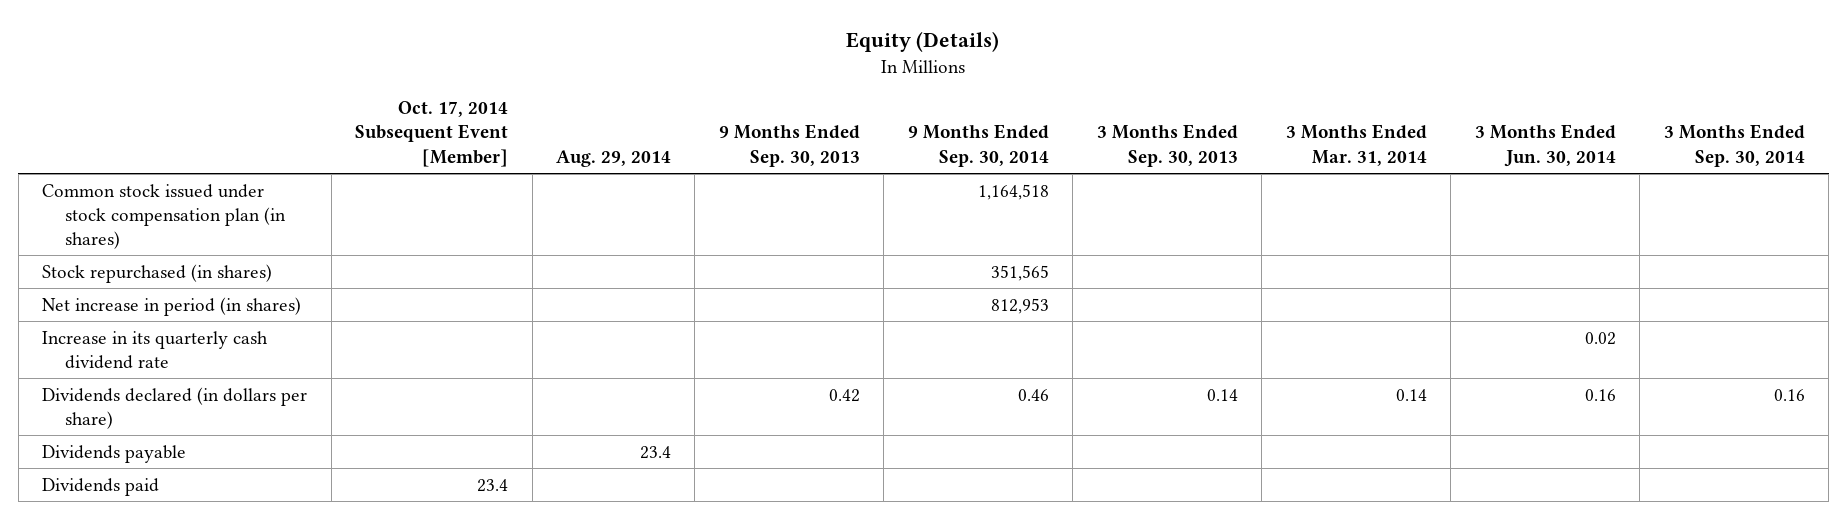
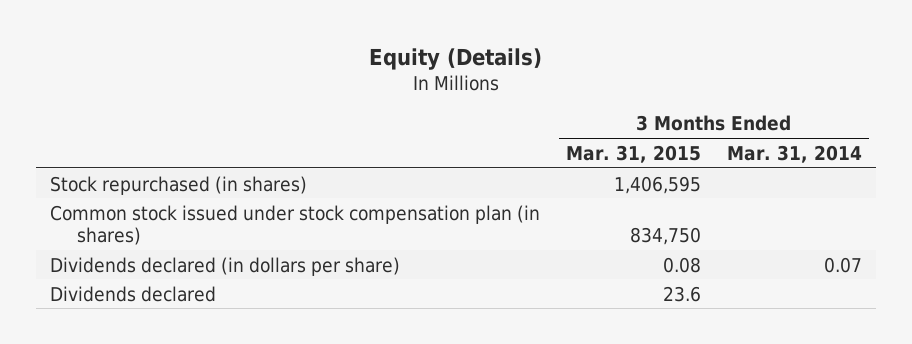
[355,101,509,167] Oct. 17, 2014 Subsequent Event [Member] -> none
[556,149,672,167] Aug. 29, 2014 -> none
[718,124,860,167] 9 Months Ended Sep. 30, 2013 -> none
[907,124,1049,167] 9 Months Ended Sep. 30, 2014 -> none
[1096,124,1238,167] 3 Months Ended Sep. 30, 2013 -> none
[1474,124,1616,167] 3 Months Ended Jun. 30, 2014 -> none
[1663,124,1805,167] 3 Months Ended Sep. 30, 2014 -> none
none -> [566,144,702,163] Mar. 31, 2015
[42,296,302,316] Net increase in period (in shares) -> none
[42,330,269,369] Increase in its quarterly cash dividend rate -> none
[42,444,187,463] Dividends payable -> none
[42,183,286,250] Common stock issued under stock compensation plan (in shares) -> [49,204,540,246] Common stock issued under stock compensation plan (in shares)
[1395,388,1427,401] 0.14 -> [824,256,863,273] 0.07
[42,477,160,496] Dividends paid -> [49,285,216,302] Dividends declared

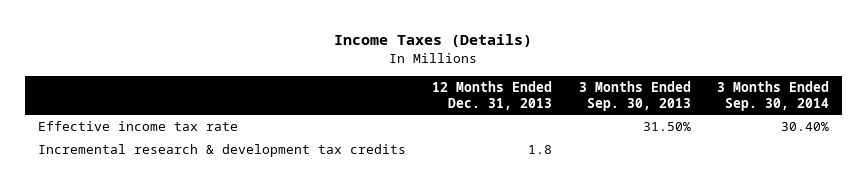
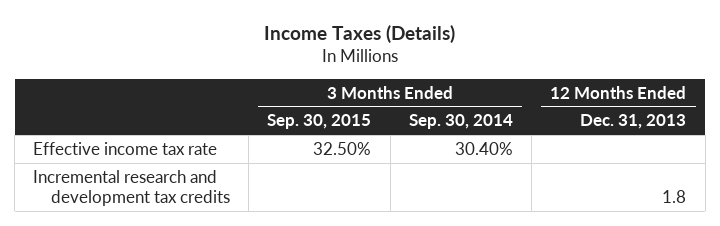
[578,81,691,111] 3 Months Ended Sep. 30, 2013 -> none
none -> [267,114,372,130] Sep. 30, 2015
[38,143,407,157] Incremental research & development tax credits -> [33,169,230,207] Incremental research and development tax credits

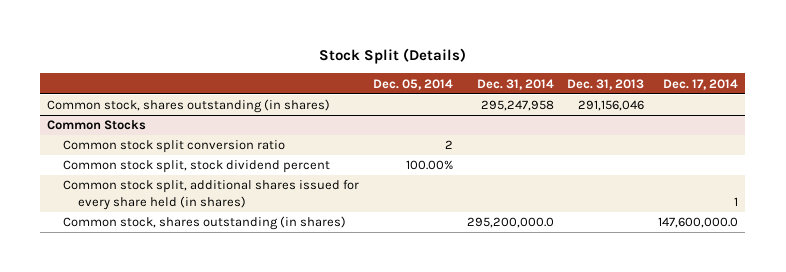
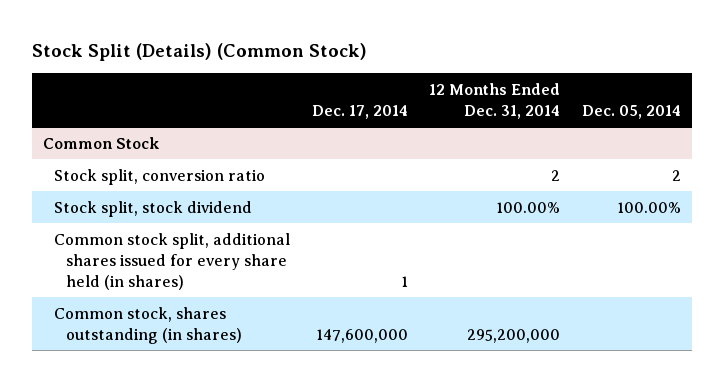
[318,48,466,65] Stock Split (Details) -> [32,43,368,62] Stock Split (Details) (Common Stock)
[476,78,554,90] Dec. 31, 2014 -> none
[567,78,645,90] Dec. 31, 2013 -> none
none -> [429,83,561,119] 12 Months Ended Dec. 31, 2014
[47,99,331,114] Common stock, shares outstanding (in shares) -> none
[47,120,147,131] Common Stocks -> [42,136,159,149] Common Stock
[62,140,285,154] Common stock split conversion ratio -> [54,168,266,185] Stock split, conversion ratio
[62,160,330,174] Common stock split, stock dividend percent -> [54,200,253,217] Stock split, stock dividend
[658,217,739,229] 147,600,000.0 -> [315,328,408,343] 147,600,000

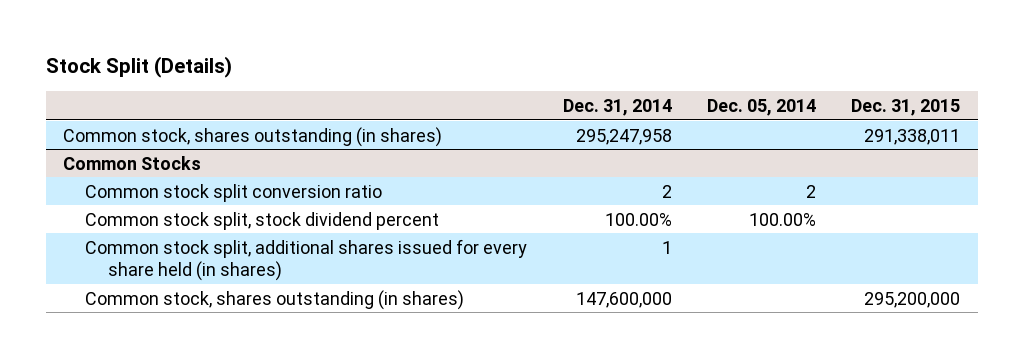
[32,43,368,62] Stock Split (Details) (Common Stock) -> [45,56,232,79] Stock Split (Details)
[311,104,408,119] Dec. 17, 2014 -> none
[429,83,561,119] 12 Months Ended Dec. 31, 2014 -> none
none -> [562,98,672,116] Dec. 31, 2014
none -> [850,98,960,116] Dec. 31, 2015
none -> [63,126,443,147] Common stock, shares outstanding (in shares)
[42,136,159,149] Common Stock -> [63,155,202,170] Common Stocks
[54,168,266,185] Stock split, conversion ratio -> [85,183,383,202] Common stock split conversion ratio
[54,200,253,217] Stock split, stock dividend -> [85,211,440,230] Common stock split, stock dividend percent

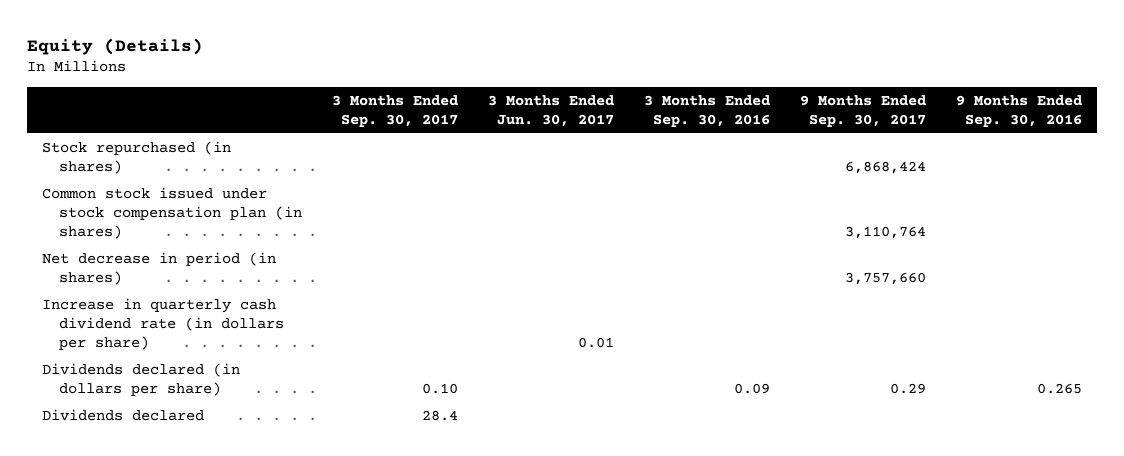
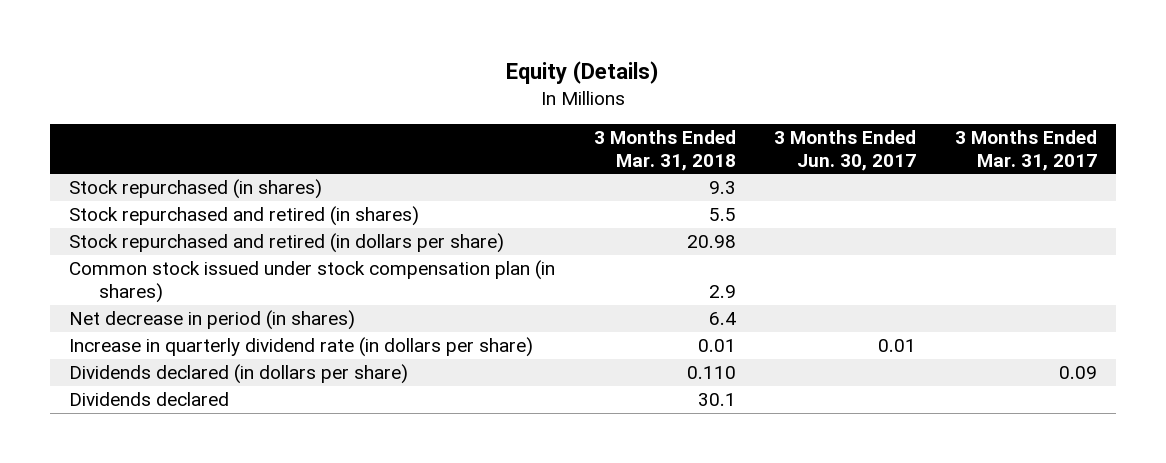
[332,94,459,127] 3 Months Ended Sep. 30, 2017 -> none
[644,94,771,127] 3 Months Ended Sep. 30, 2016 -> none
[800,94,927,127] 9 Months Ended Sep. 30, 2017 -> none
[956,94,1083,127] 9 Months Ended Sep. 30, 2016 -> none
none -> [593,130,736,171] 3 Months Ended Mar. 31, 2018
none -> [954,130,1097,171] 3 Months Ended Mar. 31, 2017
none -> [69,206,420,227] Stock repurchased and retired (in shares)
none -> [69,233,505,254] Stock repurchased and retired (in dollars per share)
[41,297,284,351] Increase in quarterly cash dividend rate (in dollars per share) -> [69,337,534,358] Increase in quarterly dividend rate (in dollars per share)

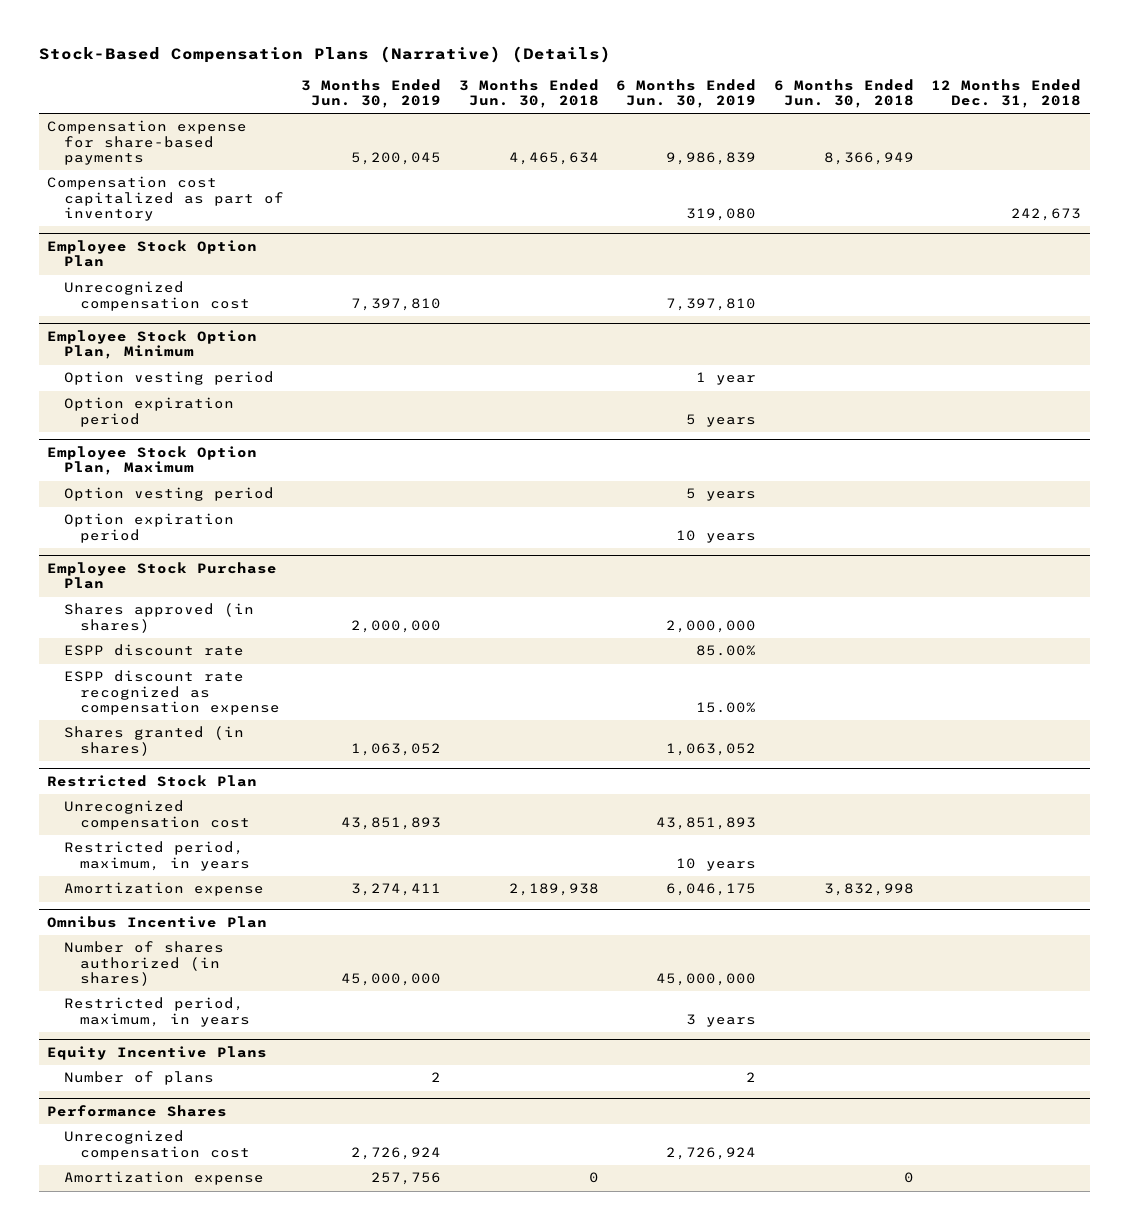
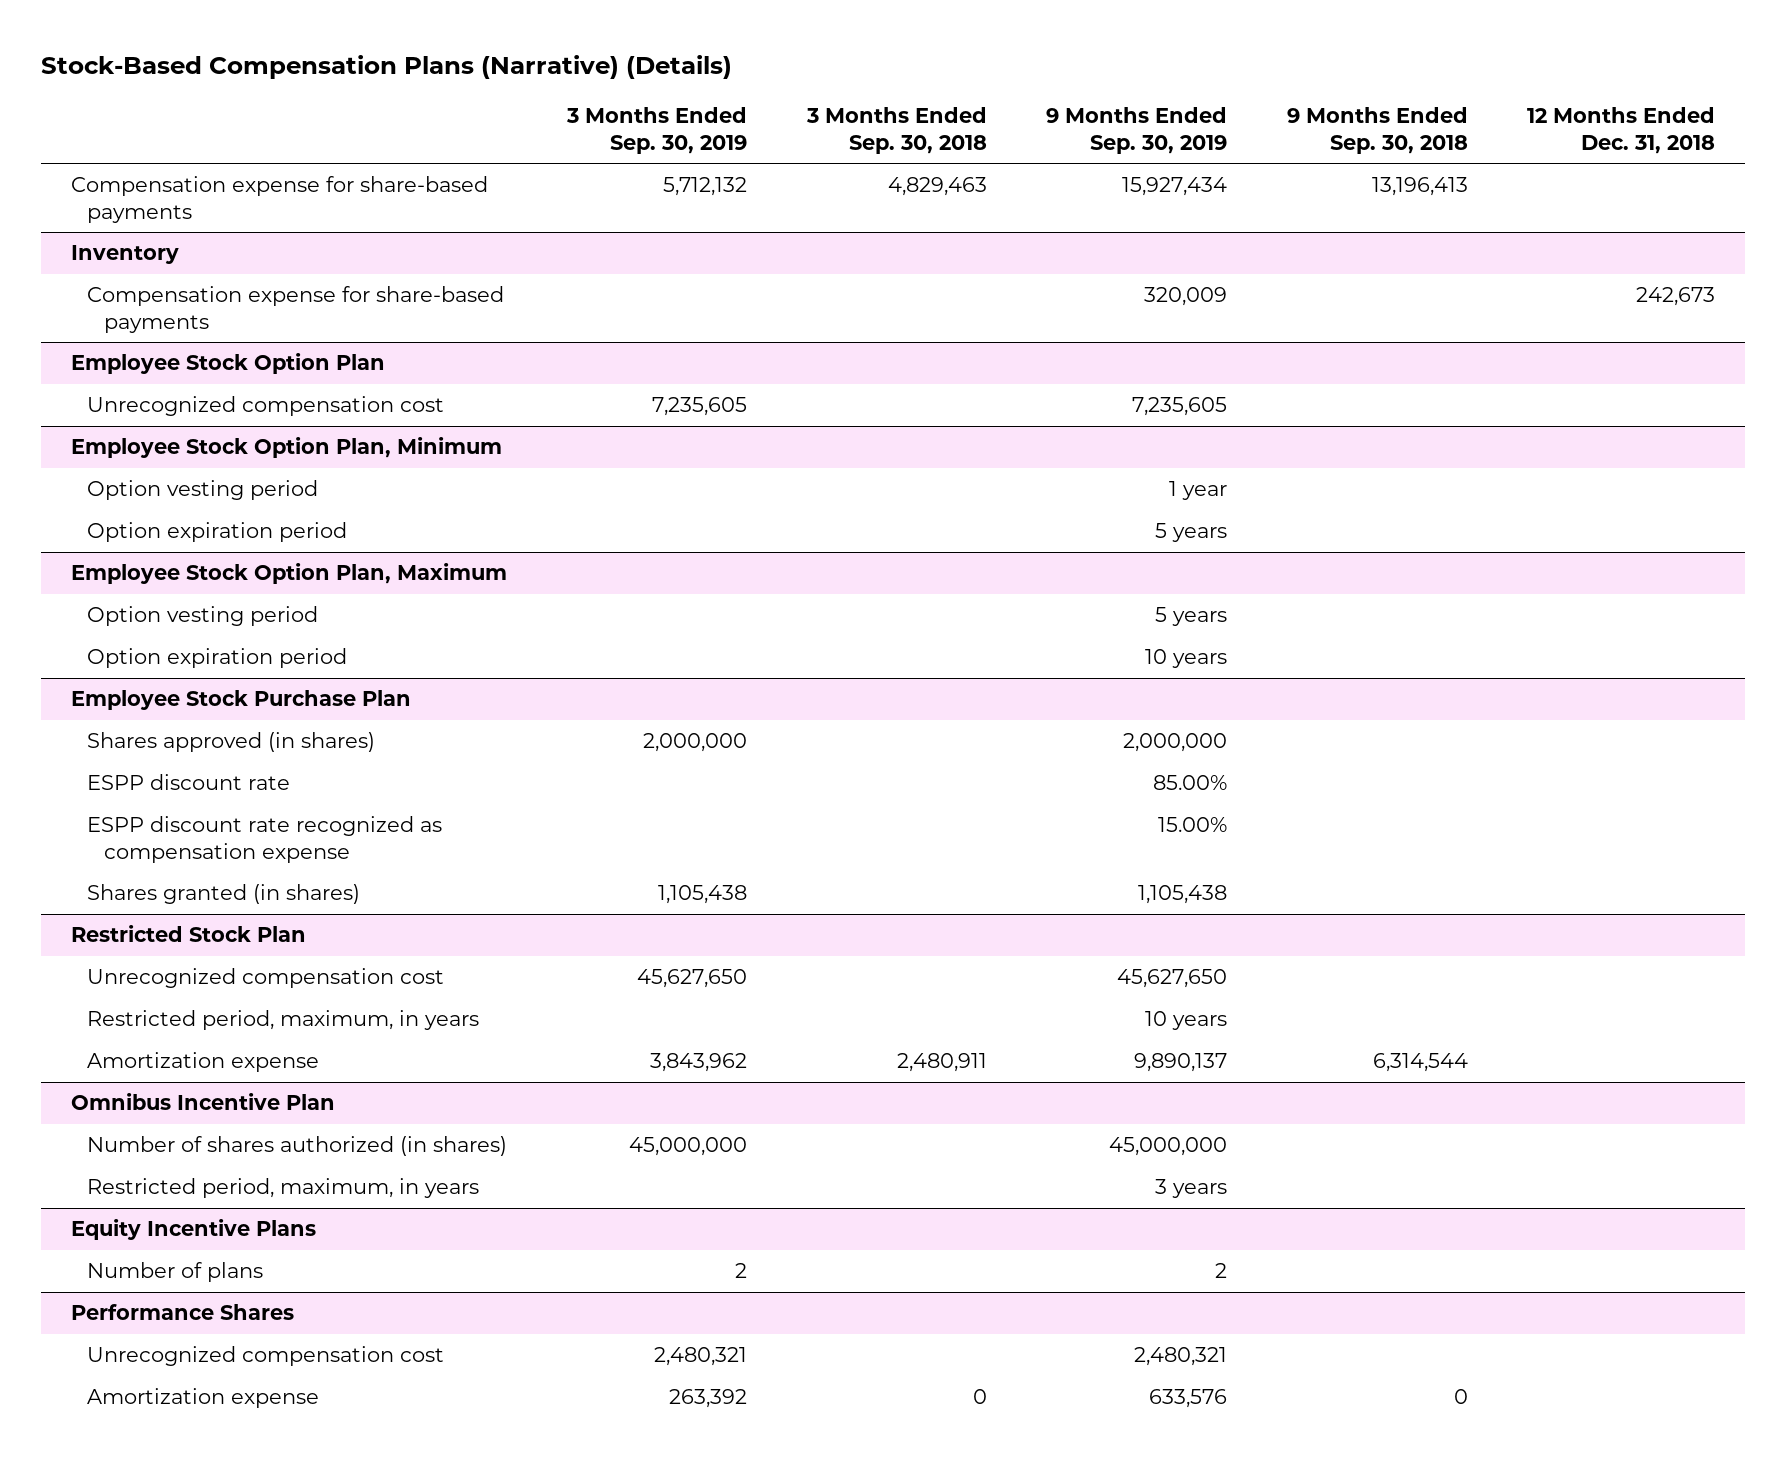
[301,78,442,109] 3 Months Ended Jun. 30, 2019 -> none
[458,78,599,109] 3 Months Ended Jun. 30, 2018 -> none
[616,78,757,109] 6 Months Ended Jun. 30, 2019 -> none
[773,78,914,109] 6 Months Ended Jun. 30, 2018 -> none
none -> [565,107,747,154] 3 Months Ended Sep. 30, 2019
none -> [805,107,987,154] 3 Months Ended Sep. 30, 2018
none -> [1046,107,1228,154] 9 Months Ended Sep. 30, 2019
none -> [1286,107,1468,154] 9 Months Ended Sep. 30, 2018
[47,176,284,222] Compensation cost capitalized as part of inventory -> none
none -> [70,245,179,265] Inventory
none -> [87,286,505,333] Compensation expense for share-based payments

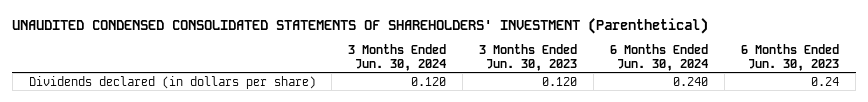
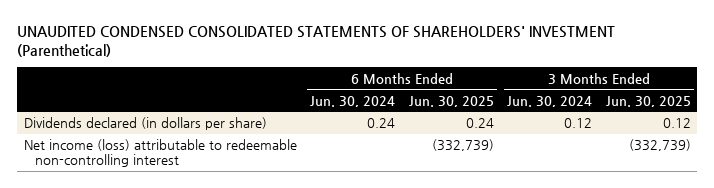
[479,44,578,71] 3 Months Ended Jun. 30, 2023 -> none
[741,44,840,71] 6 Months Ended Jun. 30, 2023 -> none
none -> [408,95,494,107] Jun. 30, 2025
none -> [605,95,691,107] Jun. 30, 2025
[411,76,447,86] 0.120 -> [564,118,593,129] 0.12
[673,76,709,86] 0.240 -> [367,118,396,129] 0.24
none -> [23,139,297,168] Net income (loss) attributable to redeemable non-controlling interest

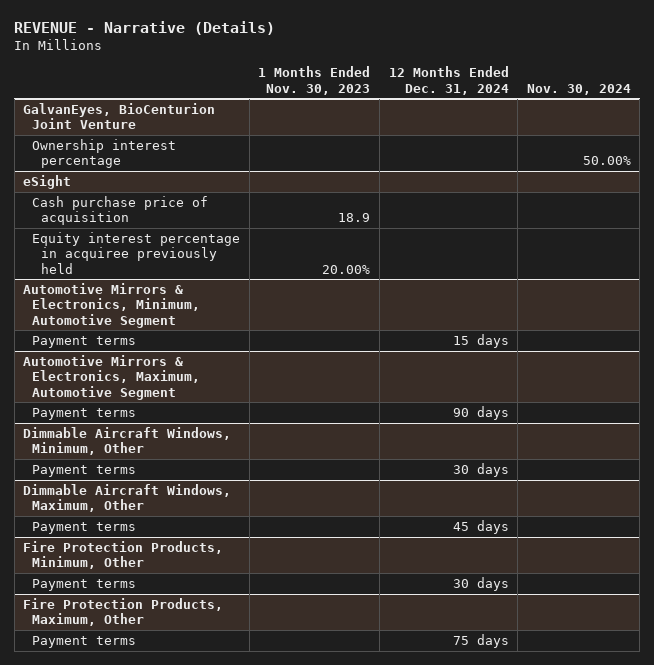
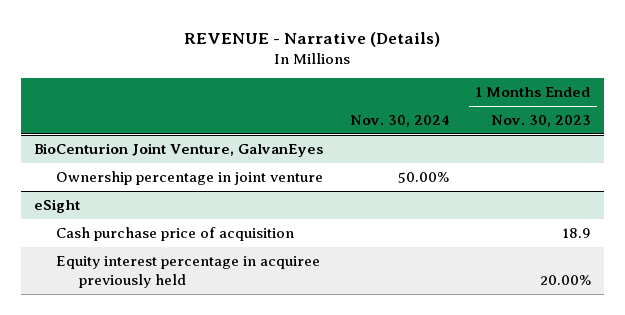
[388,66,509,95] 12 Months Ended Dec. 31, 2024 -> none
[32,138,177,169] Ownership interest percentage -> none
[23,102,216,130] GalvanEyes, BioCenturion Joint Venture -> [33,142,323,157] BioCenturion Joint Venture, GalvanEyes
none -> [56,170,324,185] Ownership percentage in joint venture
[23,282,201,328] Automotive Mirrors & Electronics, Minimum, Automotive Segment -> none
[32,335,137,348] Payment terms -> none
[23,354,201,400] Automotive Mirrors & Electronics, Maximum, Automotive Segment -> none
[32,407,137,420] Payment terms -> none
[23,426,232,456] Dimmable Aircraft Windows, Minimum, Other -> none
[32,464,137,477] Payment terms -> none
[23,483,232,513] Dimmable Aircraft Windows, Maximum, Other -> none
[32,521,137,534] Payment terms -> none
[23,540,224,570] Fire Protection Products, Minimum, Other -> none
[32,578,137,591] Payment terms -> none
[23,597,224,627] Fire Protection Products, Maximum, Other -> none
[32,635,137,648] Payment terms -> none

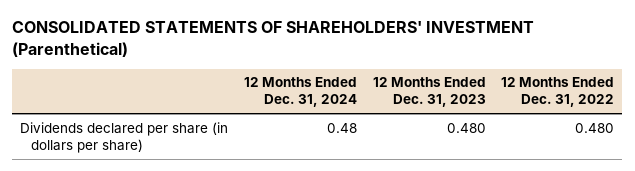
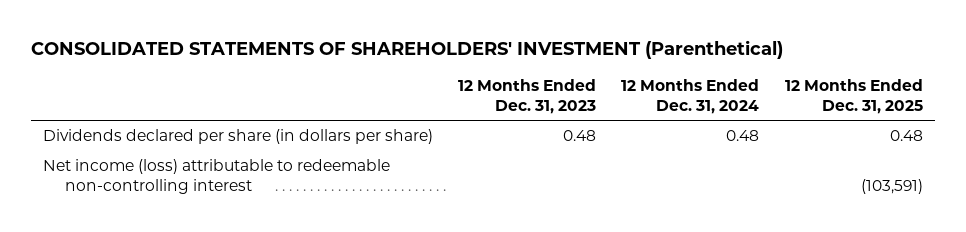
[501,77,615,108] 12 Months Ended Dec. 31, 2022 -> none
none -> [784,78,923,114] 12 Months Ended Dec. 31, 2025
[446,122,486,133] 0.480 -> [563,130,597,142] 0.48
none -> [43,159,391,195] Net income (loss) attributable to redeemable non-controlling interest

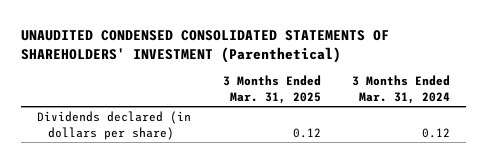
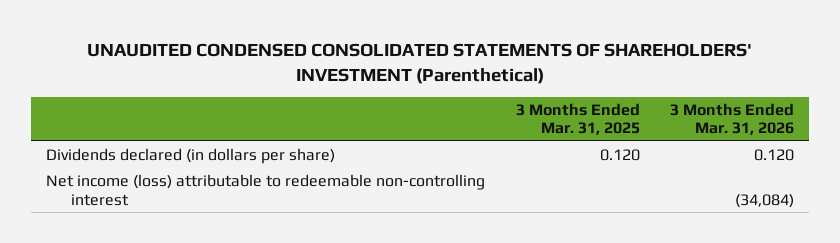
[352,75,451,104] 3 Months Ended Mar. 31, 2024 -> none
none -> [669,102,794,136] 3 Months Ended Mar. 31, 2026
[292,127,321,138] 0.12 -> [599,148,640,161] 0.120
none -> [46,173,486,206] Net income (loss) attributable to redeemable non-controlling interest

